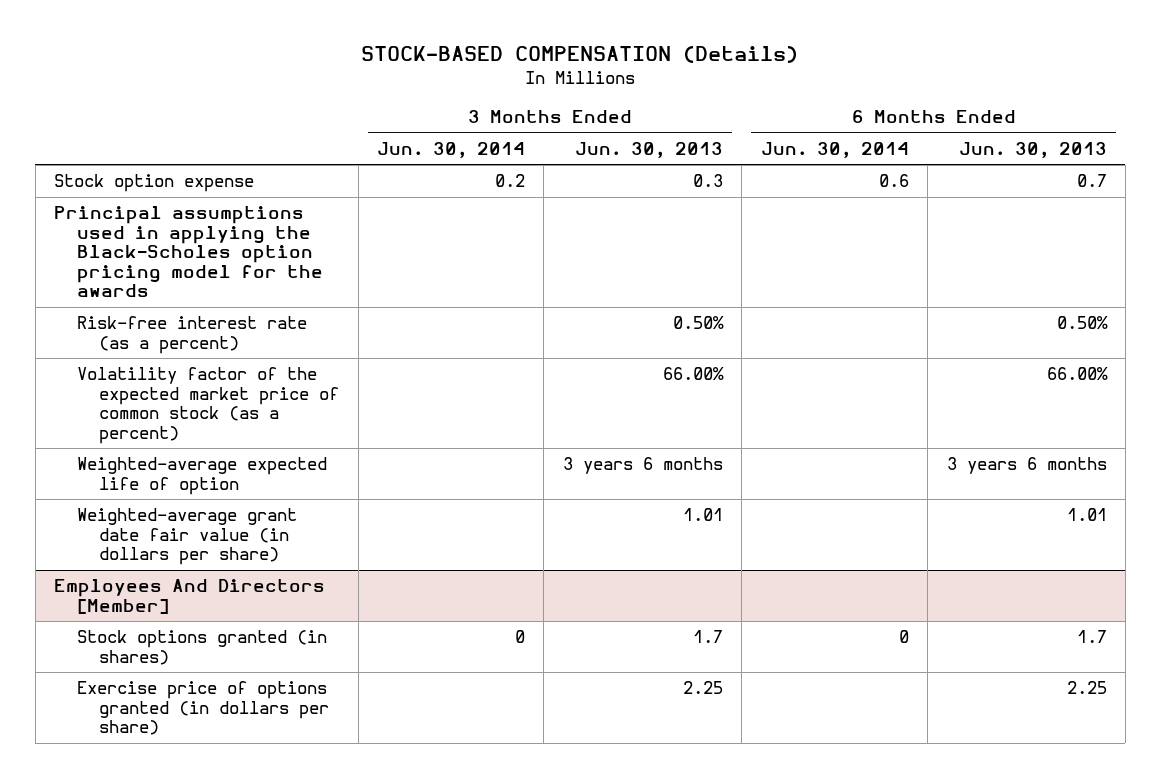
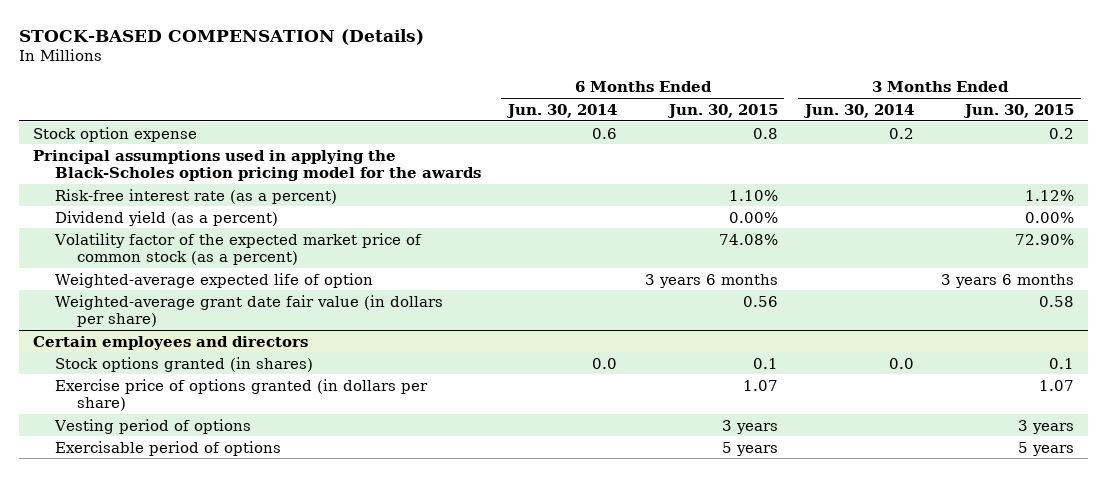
[574,141,723,158] Jun. 30, 2013 -> none
[958,141,1107,158] Jun. 30, 2013 -> none
none -> [666,103,778,118] Jun. 30, 2015
none -> [963,103,1075,118] Jun. 30, 2015
none -> [54,210,278,226] Dividend yield (as a percent)
[54,579,326,614] Employees And Directors [Member] -> [32,335,308,350] Certain employees and directors
[515,630,526,644] 0 -> [889,357,915,369] 0.0
[898,630,909,644] 0 -> [592,357,618,369] 0.0
none -> [53,418,251,434] Vesting period of options
none -> [54,440,281,456] Exercisable period of options

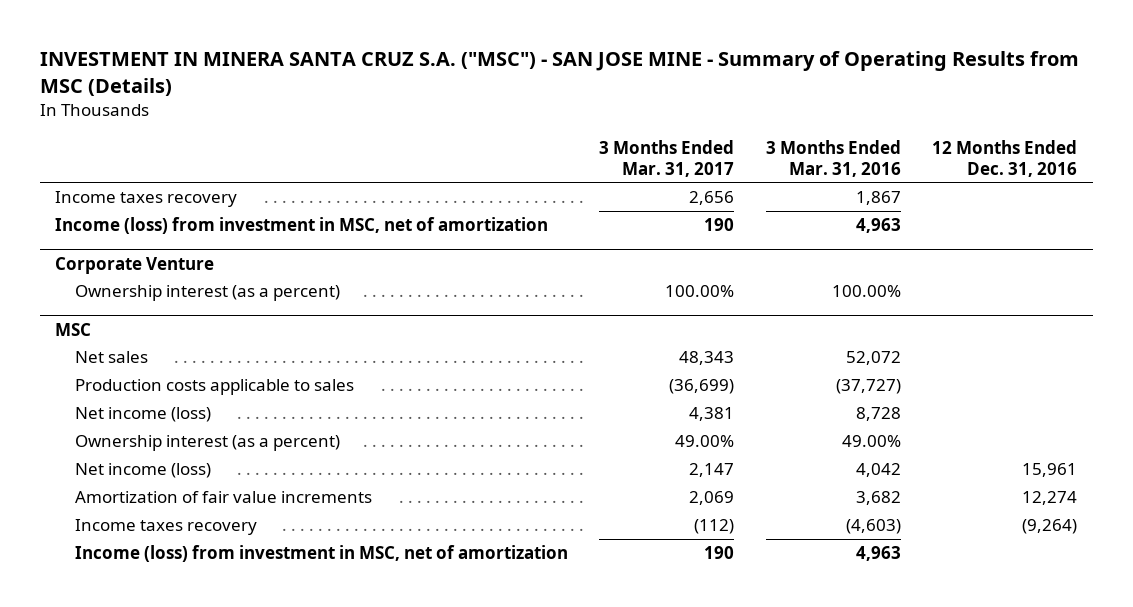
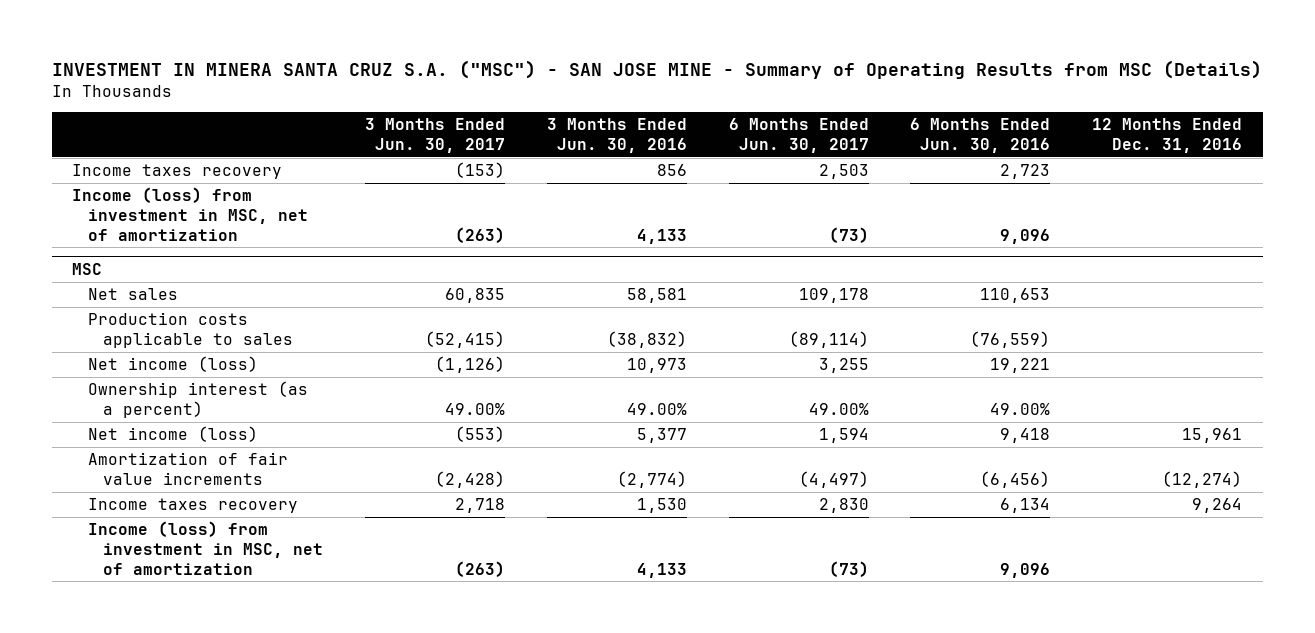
[599,139,735,177] 3 Months Ended Mar. 31, 2017 -> none
[765,139,901,177] 3 Months Ended Mar. 31, 2016 -> none
none -> [365,118,506,153] 3 Months Ended Jun. 30, 2017
none -> [546,118,687,153] 3 Months Ended Jun. 30, 2016
none -> [728,118,869,153] 6 Months Ended Jun. 30, 2017
none -> [910,118,1051,153] 6 Months Ended Jun. 30, 2016
[55,256,215,274] Corporate Venture -> none
[74,285,340,302] Ownership interest (as a percent) -> none
[1022,491,1078,506] 12,274 -> [1162,470,1243,488] (12,274)
[1022,519,1078,535] (9,264) -> [1192,497,1243,513] 9,264

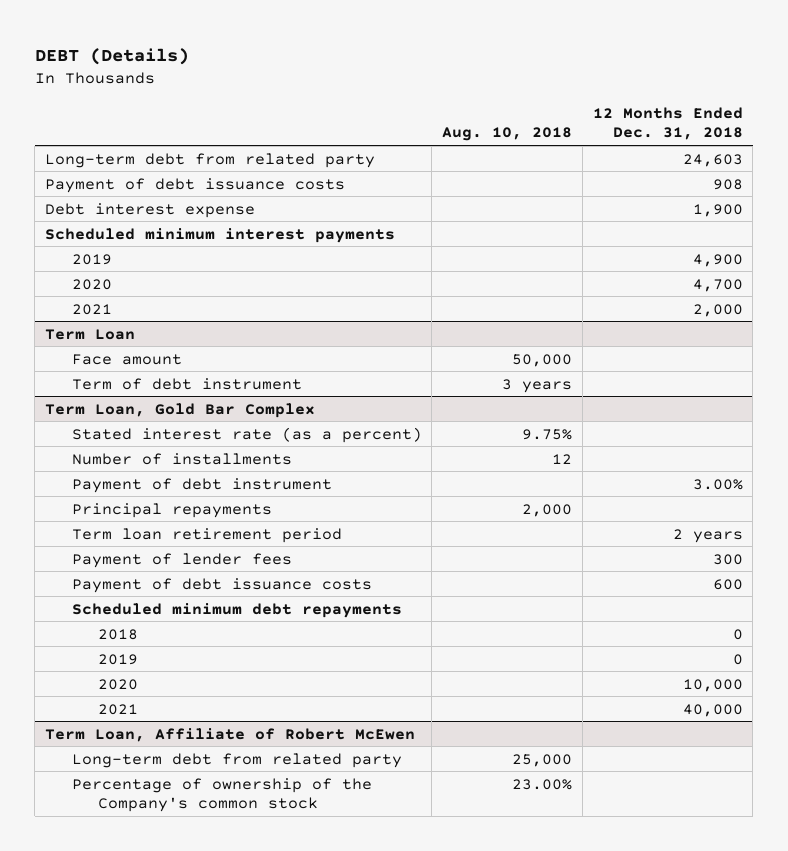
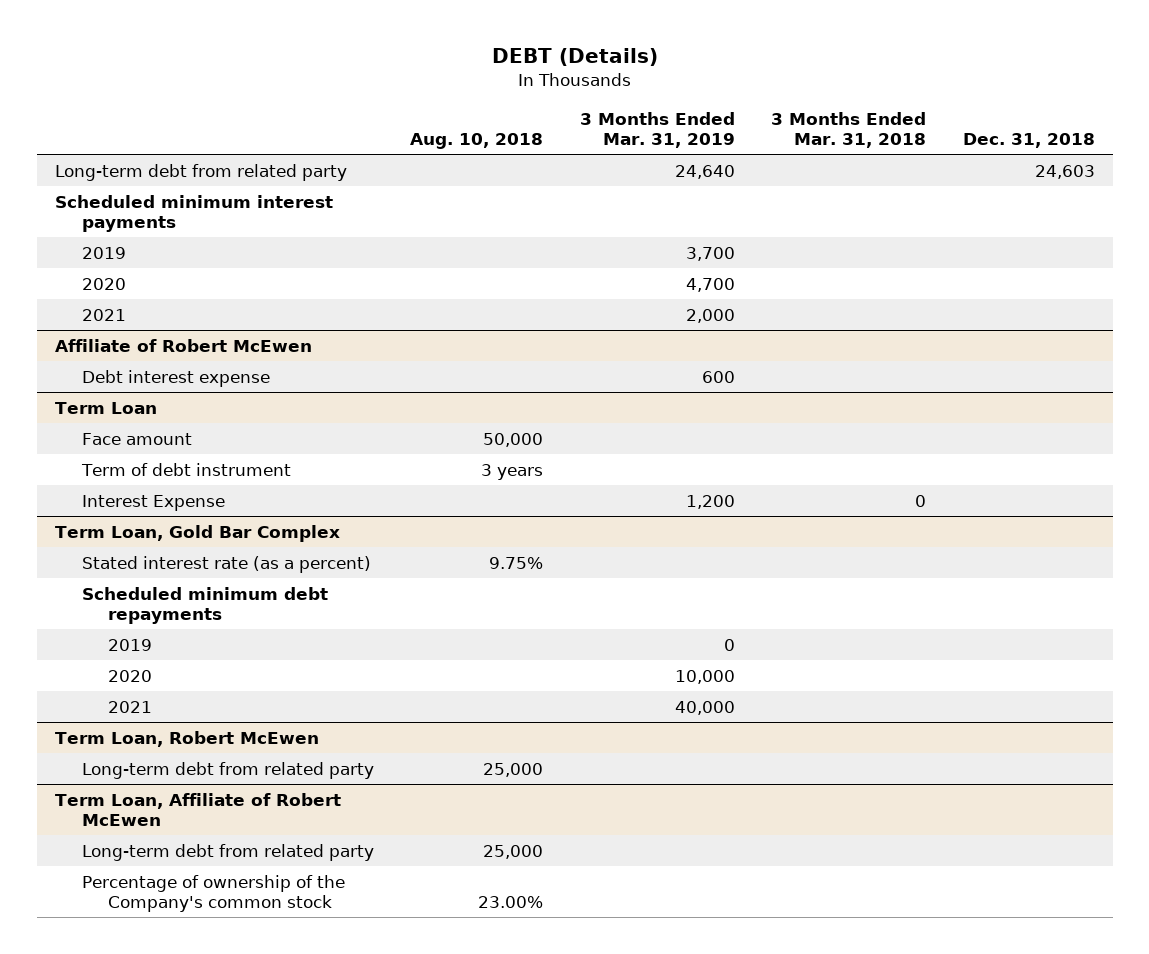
[592,106,743,141] 12 Months Ended Dec. 31, 2018 -> none
none -> [579,111,735,148] 3 Months Ended Mar. 31, 2019
none -> [771,111,927,148] 3 Months Ended Mar. 31, 2018
none -> [962,132,1095,148] Dec. 31, 2018
[45,177,346,193] Payment of debt issuance costs -> none
[45,202,256,218] Debt interest expense -> none
none -> [54,338,312,352] Affiliate of Robert McEwen
none -> [81,369,270,387] Debt interest expense
none -> [81,494,225,511] Interest Expense
[71,452,292,465] Number of installments -> none
[71,477,332,493] Payment of debt instrument -> none
[71,502,272,518] Principal repayments -> none
[71,527,342,543] Term loan retirement period -> none
[71,552,292,568] Payment of lender fees -> none
[71,577,372,593] Payment of debt issuance costs -> none
[98,628,139,640] 2018 -> none
none -> [54,730,319,747] Term Loan, Robert McEwen
none -> [81,761,374,779] Long-term debt from related party

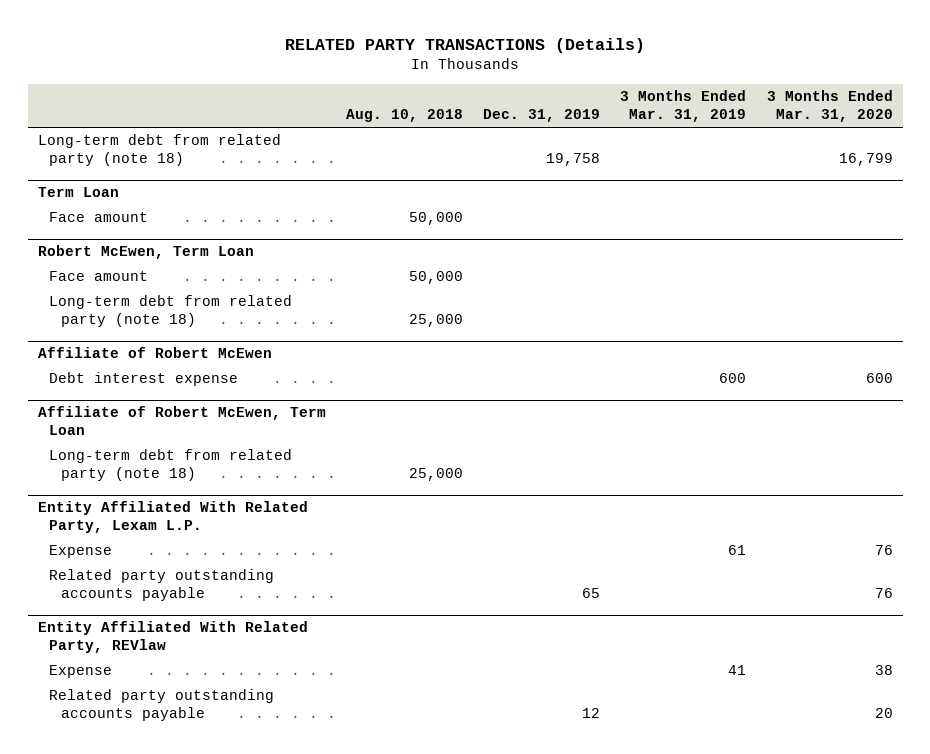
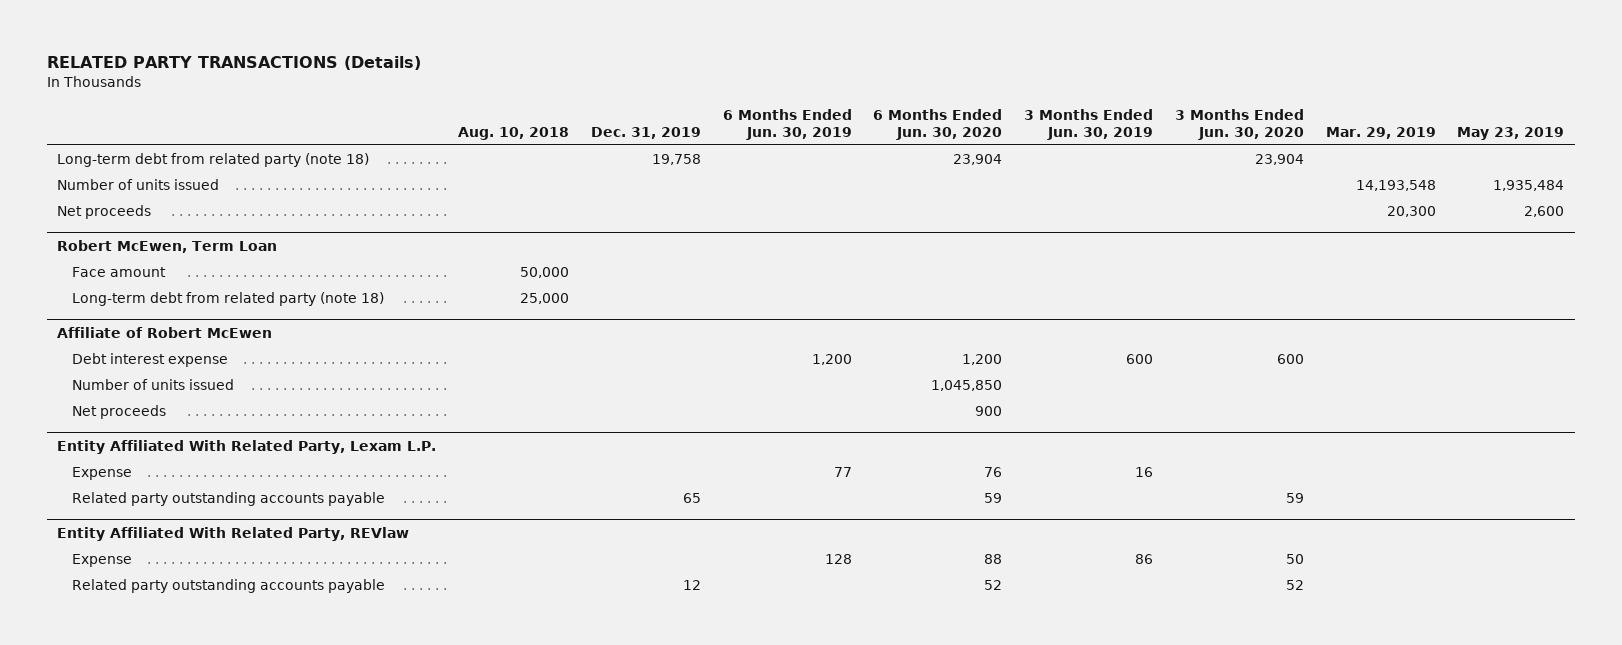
[620,90,747,123] 3 Months Ended Mar. 31, 2019 -> none
[766,90,893,123] 3 Months Ended Mar. 31, 2020 -> none
none -> [722,108,852,140] 6 Months Ended Jun. 30, 2019
none -> [873,108,1003,140] 6 Months Ended Jun. 30, 2020
none -> [1024,108,1154,140] 3 Months Ended Jun. 30, 2019
none -> [1174,108,1304,140] 3 Months Ended Jun. 30, 2020
none -> [1325,126,1436,139] Mar. 29, 2019
none -> [1457,126,1565,140] May 23, 2019
[37,187,119,198] Term Loan -> none
[49,212,149,223] Face amount -> none
none -> [57,179,220,191] Number of units issued
none -> [57,205,152,220] Net proceeds
[37,406,326,436] Affiliate of Robert McEwen, Term Loan -> none
[49,449,293,482] Long-term debt from related party (note 18) -> none
none -> [71,379,234,391] Number of units issued
none -> [71,405,166,420] Net proceeds

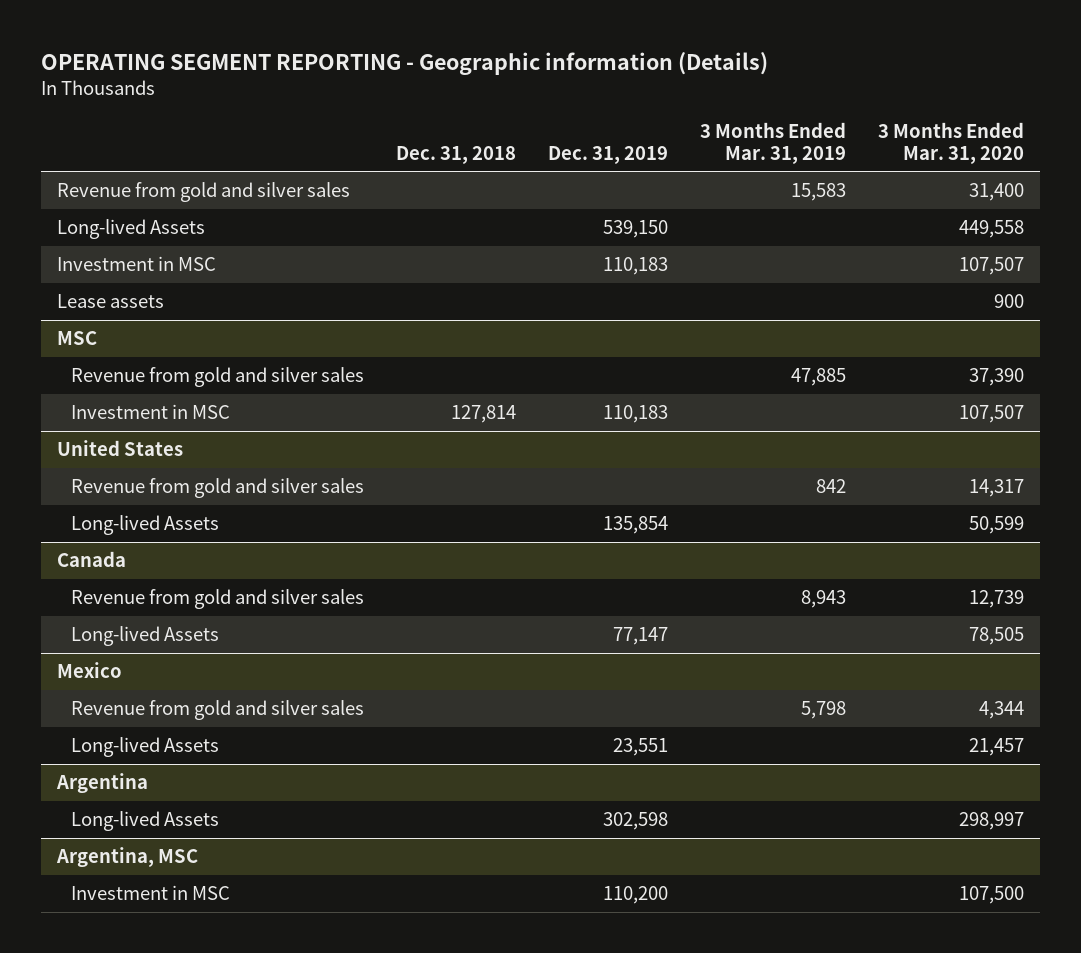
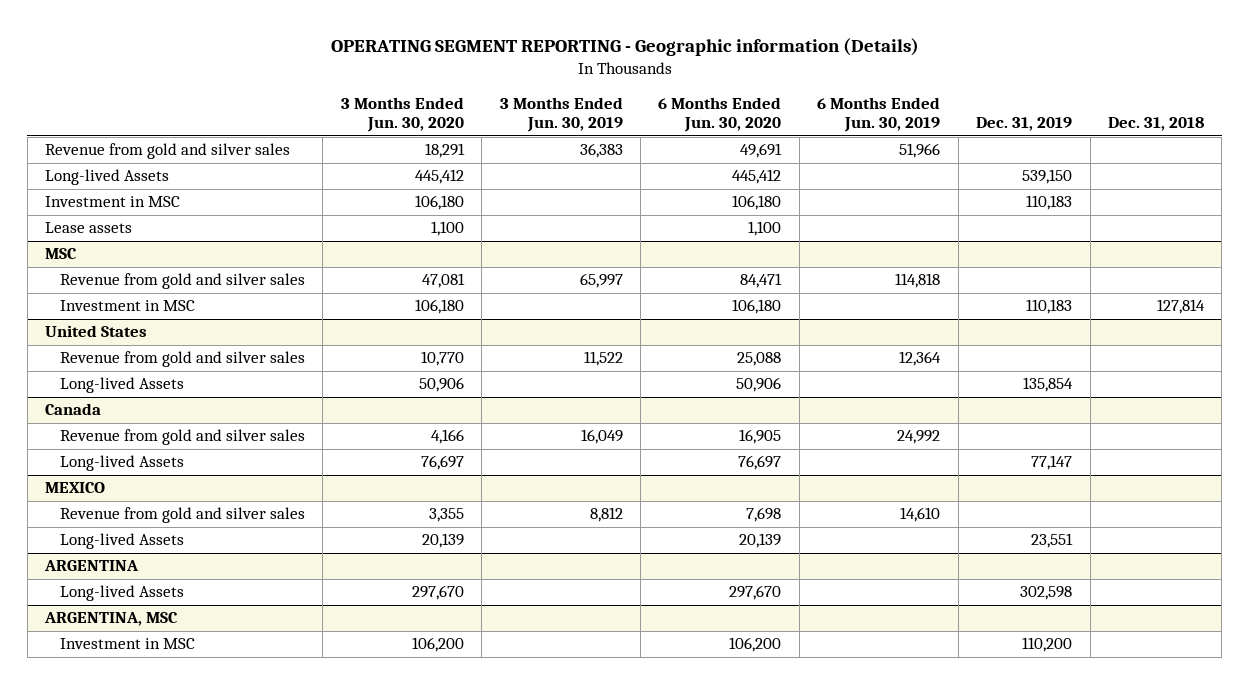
[700,122,847,164] 3 Months Ended Mar. 31, 2019 -> none
[878,122,1025,164] 3 Months Ended Mar. 31, 2020 -> none
none -> [340,97,464,133] 3 Months Ended Jun. 30, 2020
none -> [499,97,623,133] 3 Months Ended Jun. 30, 2019
none -> [658,97,782,133] 6 Months Ended Jun. 30, 2020
none -> [817,97,941,133] 6 Months Ended Jun. 30, 2019
[56,662,122,679] Mexico -> [45,482,106,494] MEXICO
[55,773,148,794] Argentina -> [44,560,140,572] ARGENTINA
[55,847,198,868] Argentina, MSC -> [44,612,179,627] ARGENTINA, MSC

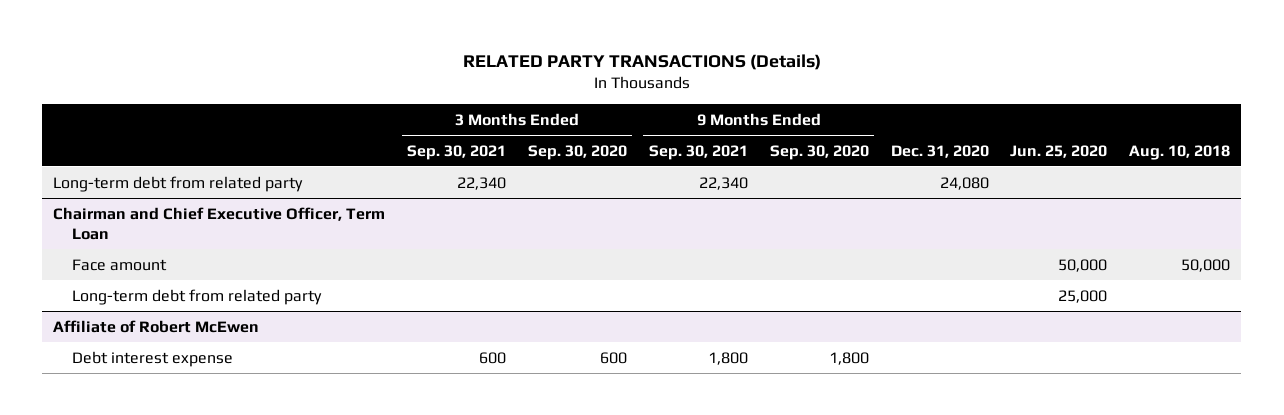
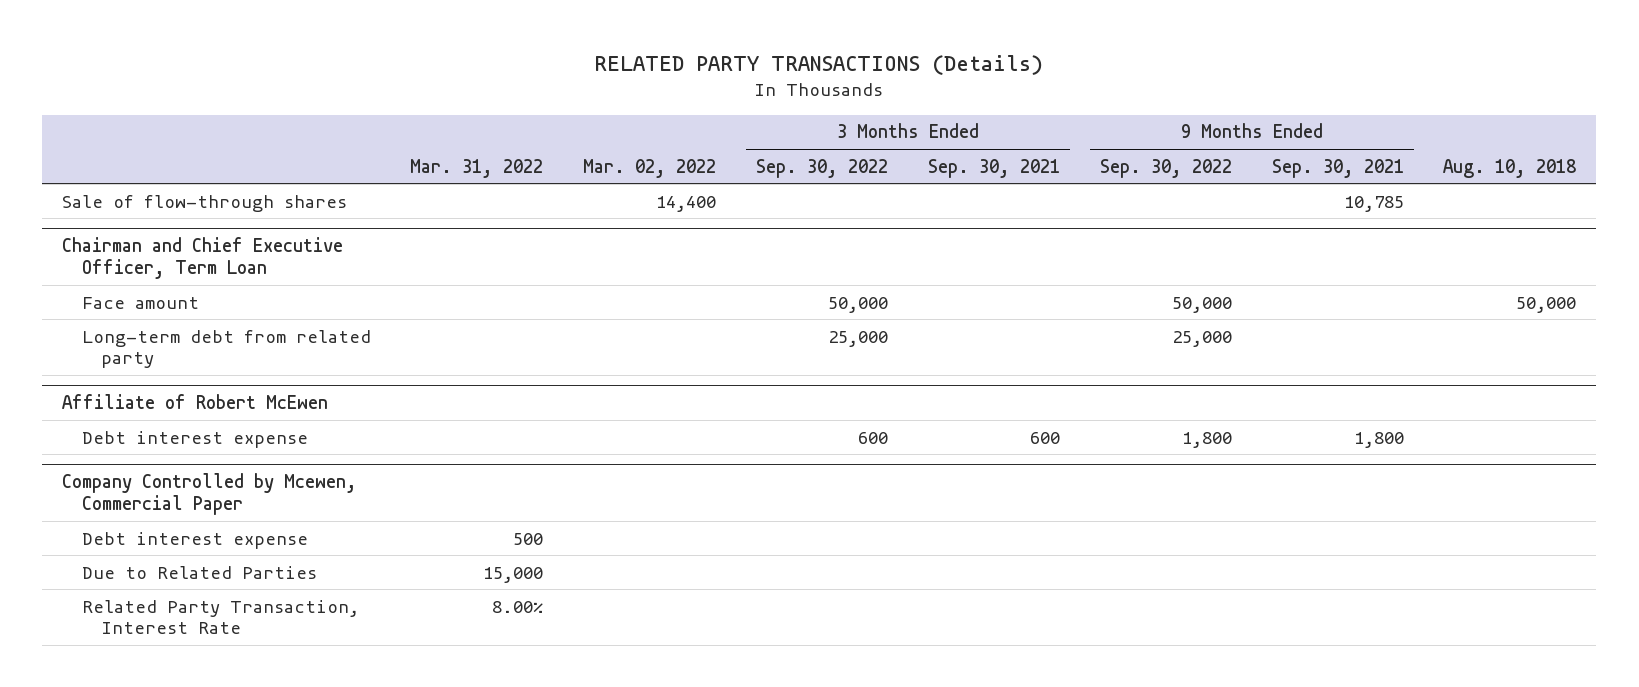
[527,144,627,160] Sep. 30, 2020 -> none
[769,144,869,160] Sep. 30, 2020 -> none
[890,144,989,158] Dec. 31, 2020 -> none
[1010,144,1108,158] Jun. 25, 2020 -> none
none -> [410,158,544,178] Mar. 31, 2022
none -> [583,158,717,178] Mar. 02, 2022
none -> [756,158,889,178] Sep. 30, 2022
none -> [1099,158,1232,178] Sep. 30, 2022
[53,175,304,192] Long-term debt from related party -> none
none -> [62,194,348,212] Sale of flow-through shares
none -> [62,473,358,515] Company Controlled by Mcewen, Commercial Paper
none -> [81,531,308,549] Debt interest expense
none -> [81,565,317,579] Due to Related Parties
none -> [81,599,359,635] Related Party Transaction, Interest Rate

